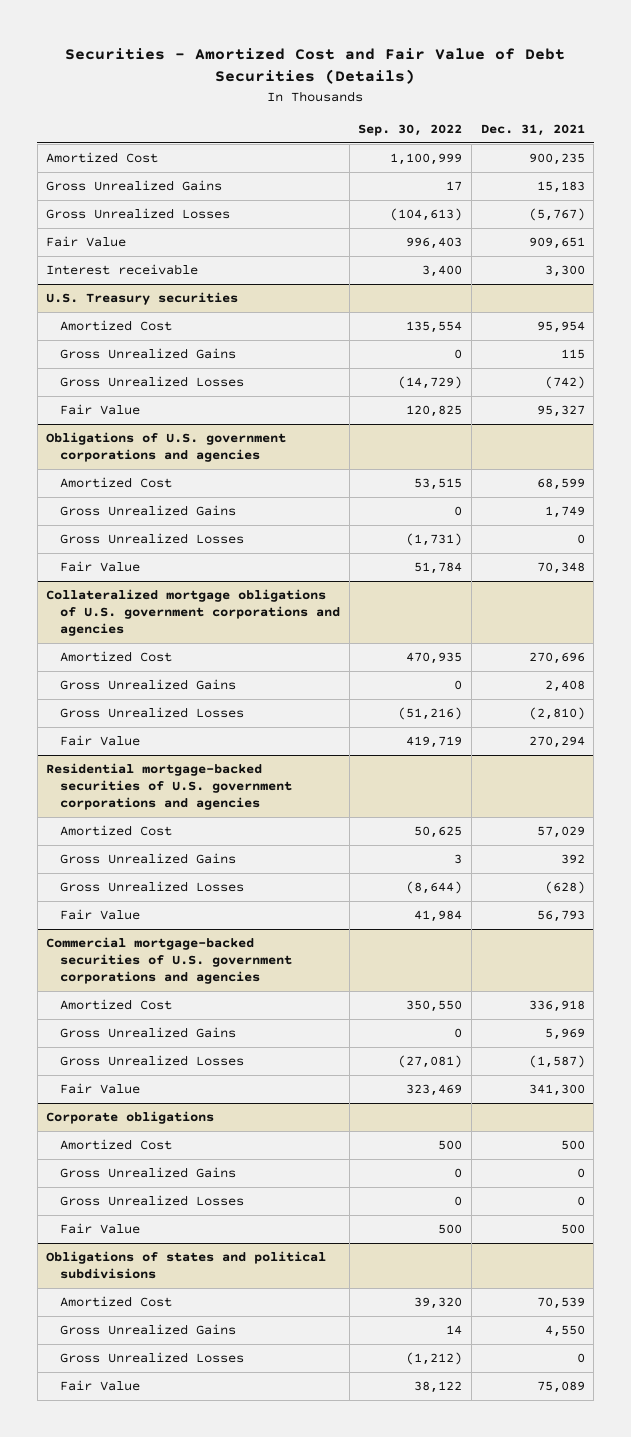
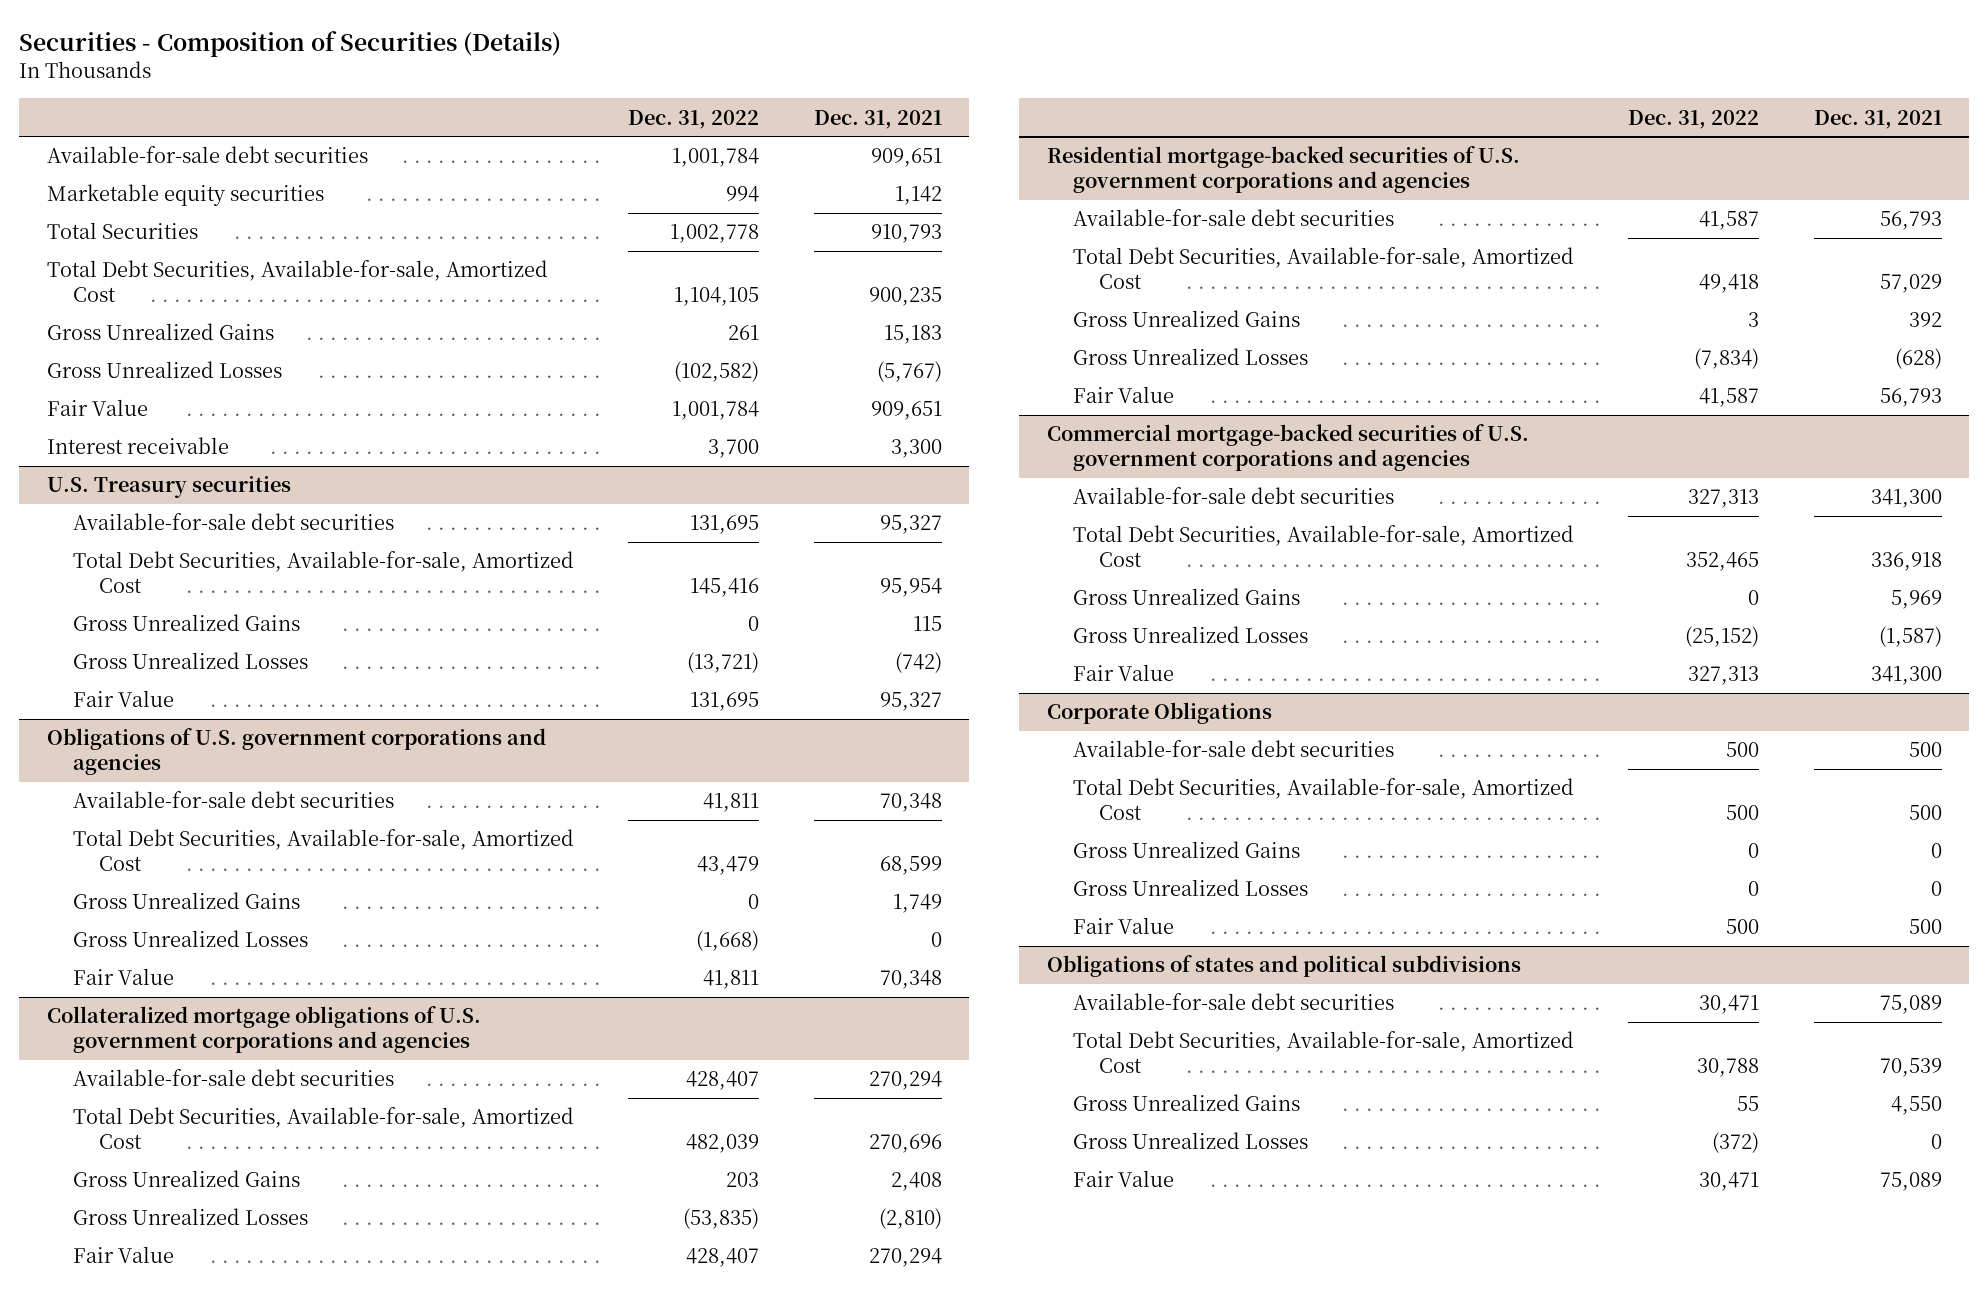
[65,48,566,85] Securities - Amortized Cost and Fair Value of Debt Securities (Details) -> [19,30,562,57] Securities - Composition of Securities (Details)
[358,123,463,136] Sep. 30, 2022 -> none
none -> [628,109,760,129] Dec. 31, 2022
none -> [46,146,368,164] Available-for-sale debt securities
none -> [46,184,324,207] Marketable equity securities
none -> [46,222,198,240] Total Securities
[46,152,159,164] Amortized Cost -> [46,260,548,302] Total Debt Securities, Available-for-sale, Amortized Cost
none -> [72,513,394,531] Available-for-sale debt securities
[60,320,173,332] Amortized Cost -> [72,551,574,593] Total Debt Securities, Available-for-sale, Amortized Cost
none -> [72,791,394,809] Available-for-sale debt securities
[60,477,173,489] Amortized Cost -> [72,829,574,871] Total Debt Securities, Available-for-sale, Amortized Cost
none -> [72,1069,394,1087] Available-for-sale debt securities
[60,651,173,663] Amortized Cost -> [72,1107,574,1149] Total Debt Securities, Available-for-sale, Amortized Cost
none -> [1072,209,1394,227] Available-for-sale debt securities
[60,825,173,837] Amortized Cost -> [1072,247,1574,289] Total Debt Securities, Available-for-sale, Amortized Cost
none -> [1072,487,1394,505] Available-for-sale debt securities
[60,999,173,1011] Amortized Cost -> [1072,525,1574,567] Total Debt Securities, Available-for-sale, Amortized Cost
[60,1139,173,1151] Amortized Cost -> none
[46,1111,215,1125] Corporate obligations -> [1046,702,1272,725] Corporate Obligations
none -> [1072,740,1394,758] Available-for-sale debt securities
none -> [1072,778,1574,820] Total Debt Securities, Available-for-sale, Amortized Cost
none -> [1072,993,1394,1011] Available-for-sale debt securities
[60,1296,173,1308] Amortized Cost -> [1072,1031,1574,1073] Total Debt Securities, Available-for-sale, Amortized Cost

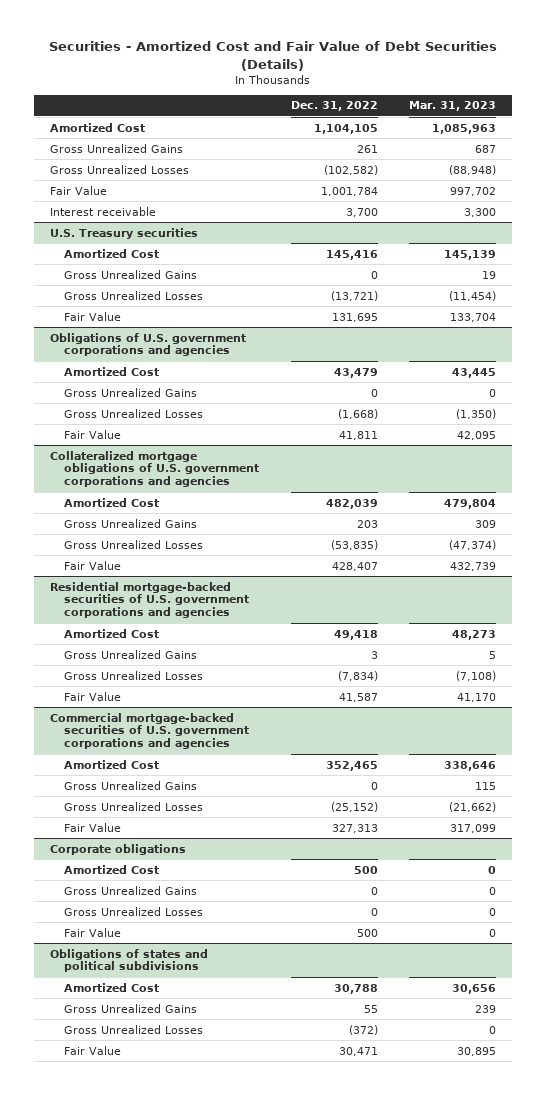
[19,30,562,57] Securities - Composition of Securities (Details) -> [48,41,497,71] Securities - Amortized Cost and Fair Value of Debt Securities (Details)
[813,109,942,129] Dec. 31, 2021 -> none
none -> [409,101,497,112] Mar. 31, 2023
[46,146,368,164] Available-for-sale debt securities -> none
[46,184,324,207] Marketable equity securities -> none
[46,222,198,240] Total Securities -> none
[46,260,548,302] Total Debt Securities, Available-for-sale, Amortized Cost -> [49,122,145,132] Amortized Cost
[72,513,394,531] Available-for-sale debt securities -> none
[72,551,574,593] Total Debt Securities, Available-for-sale, Amortized Cost -> [64,248,160,258] Amortized Cost
[72,791,394,809] Available-for-sale debt securities -> none
[72,829,574,871] Total Debt Securities, Available-for-sale, Amortized Cost -> [64,366,160,376] Amortized Cost
[72,1069,394,1087] Available-for-sale debt securities -> none
[72,1107,574,1149] Total Debt Securities, Available-for-sale, Amortized Cost -> [64,497,160,507] Amortized Cost
[1072,209,1394,227] Available-for-sale debt securities -> none
[1072,247,1574,289] Total Debt Securities, Available-for-sale, Amortized Cost -> [64,628,160,638] Amortized Cost
[1072,487,1394,505] Available-for-sale debt securities -> none
[1072,525,1574,567] Total Debt Securities, Available-for-sale, Amortized Cost -> [64,759,160,769] Amortized Cost
[1072,740,1394,758] Available-for-sale debt securities -> none
[1072,778,1574,820] Total Debt Securities, Available-for-sale, Amortized Cost -> none
[1046,702,1272,725] Corporate Obligations -> [49,843,186,855] Corporate obligations
none -> [64,864,160,874] Amortized Cost
[1072,993,1394,1011] Available-for-sale debt securities -> none
[1072,1031,1574,1073] Total Debt Securities, Available-for-sale, Amortized Cost -> [64,982,160,992] Amortized Cost

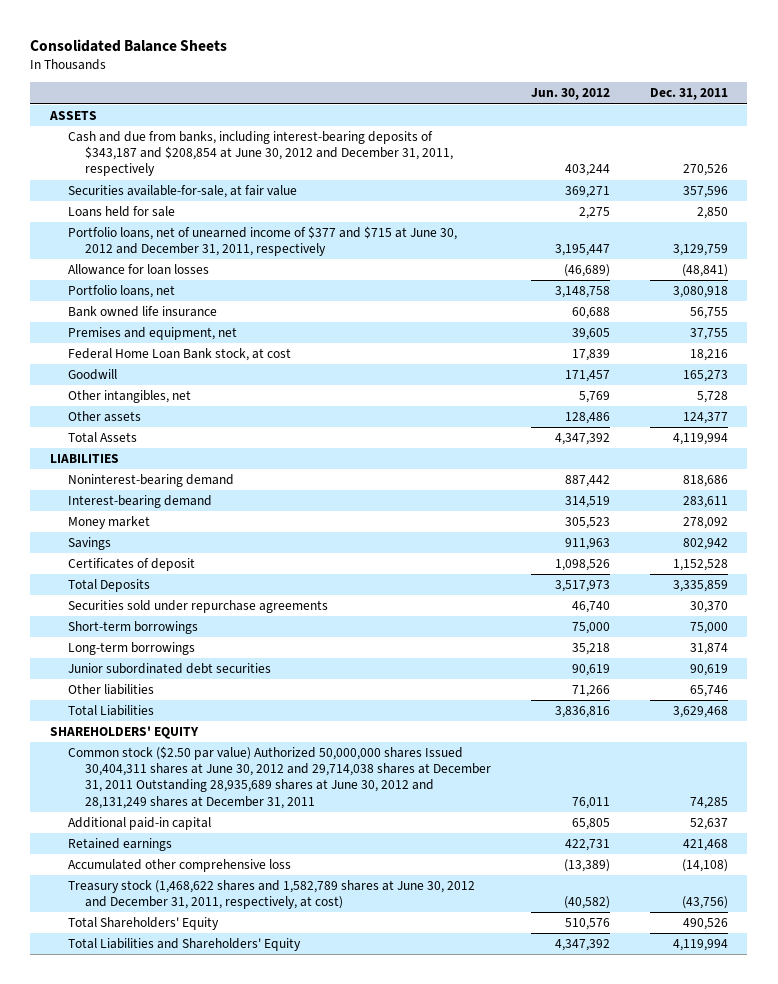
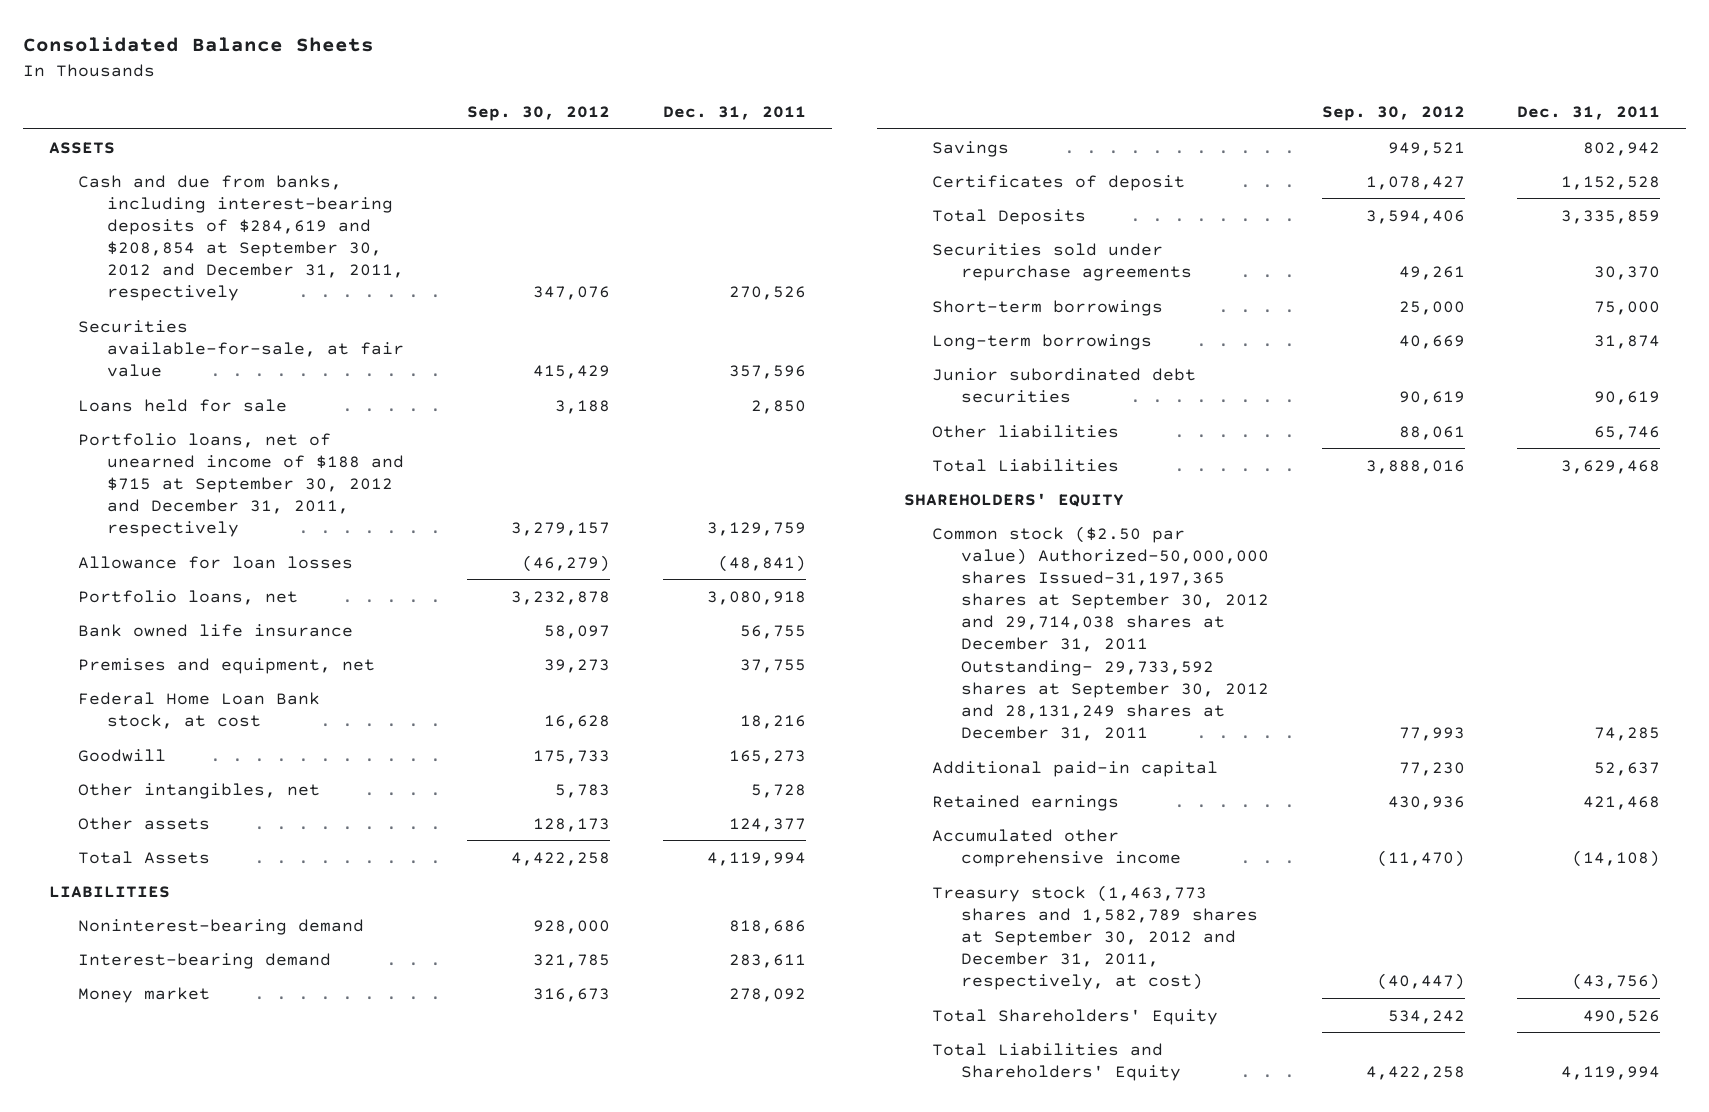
[530,88,610,101] Jun. 30, 2012 -> none
none -> [467,105,611,121] Sep. 30, 2012
[67,131,454,177] Cash and due from banks, including interest-bearing deposits of $343,187 and $208,854 at June 30, 2012 and December 31, 2011, respectively -> [78,174,404,302] Cash and due from banks, including interest-bearing deposits of $284,619 and $208,854 at September 30, 2012 and December 31, 2011, respectively
[67,226,457,257] Portfolio loans, net of unearned income of $377 and $715 at June 30, 2012 and December 31, 2011, respectively -> [78,432,404,538] Portfolio loans, net of unearned income of $188 and $715 at September 30, 2012 and December 31, 2011, respectively
[67,746,492,809] Common stock ($2.50 par value) Authorized 50,000,000 shares Issued 30,404,311 shares at June 30, 2012 and 29,714,038 shares at December 31, 2011 Outstanding 28,935,689 shares at June 30, 2012 and 28,131,249 shares at December 31, 2011 -> [932,525,1270,742] Common stock ($2.50 par value) Authorized-50,000,000 shares Issued-31,197,365 shares at September 30, 2012 and 29,714,038 shares at December 31, 2011 Outstanding- 29,733,592 shares at September 30, 2012 and 28,131,249 shares at December 31, 2011
[67,859,291,873] Accumulated other comprehensive loss -> [932,828,1182,867] Accumulated other comprehensive income
[67,880,475,910] Treasury stock (1,468,622 shares and 1,582,789 shares at June 30, 2012 and December 31, 2011, respectively, at cost) -> [932,884,1259,991] Treasury stock (1,463,773 shares and 1,582,789 shares at September 30, 2012 and December 31, 2011, respectively, at cost)

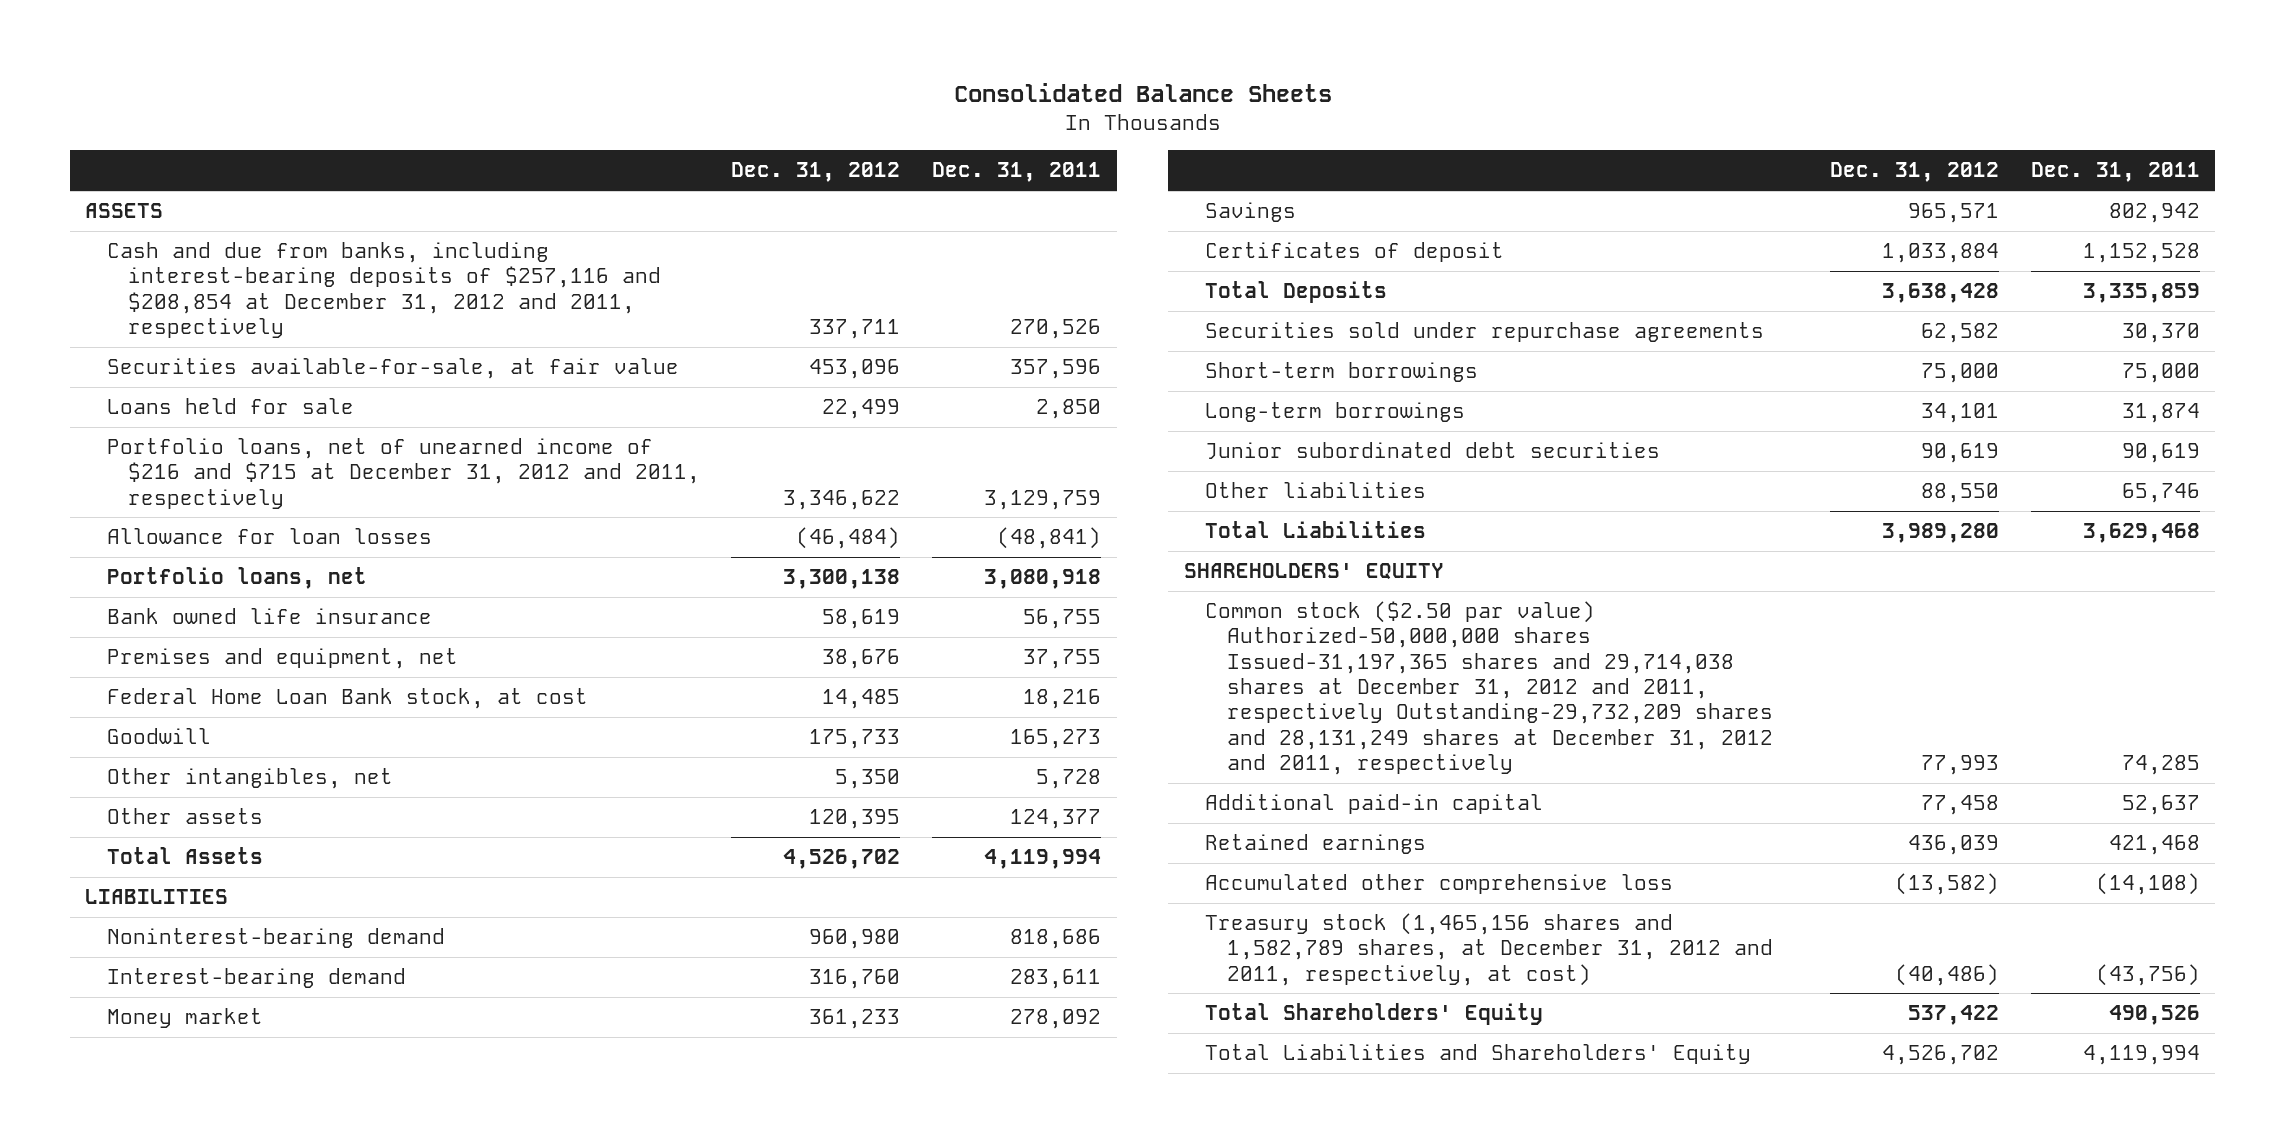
[467,105,611,121] Sep. 30, 2012 -> none
none -> [731,162,901,183] Dec. 31, 2012
[78,174,404,302] Cash and due from banks, including interest-bearing deposits of $284,619 and $208,854 at September 30, 2012 and December 31, 2011, respectively -> [106,242,661,339] Cash and due from banks, including interest-bearing deposits of $257,116 and $208,854 at December 31, 2012 and 2011, respectively
[78,432,404,538] Portfolio loans, net of unearned income of $188 and $715 at September 30, 2012 and December 31, 2011, respectively -> [106,438,700,509] Portfolio loans, net of unearned income of $216 and $715 at December 31, 2012 and 2011, respectively
[932,525,1270,742] Common stock ($2.50 par value) Authorized-50,000,000 shares Issued-31,197,365 shares at September 30, 2012 and 29,714,038 shares at December 31, 2011 Outstanding- 29,733,592 shares at September 30, 2012 and 28,131,249 shares at December 31, 2011 -> [1205,601,1773,775] Common stock ($2.50 par value) Authorized-50,000,000 shares Issued-31,197,365 shares and 29,714,038 shares at December 31, 2012 and 2011, respectively Outstanding-29,732,209 shares and 28,131,249 shares at December 31, 2012 and 2011, respectively
[932,828,1182,867] Accumulated other comprehensive income -> [1205,874,1674,895] Accumulated other comprehensive loss
[932,884,1259,991] Treasury stock (1,463,773 shares and 1,582,789 shares at September 30, 2012 and December 31, 2011, respectively, at cost) -> [1205,913,1773,986] Treasury stock (1,465,156 shares and 1,582,789 shares, at December 31, 2012 and 2011, respectively, at cost)

